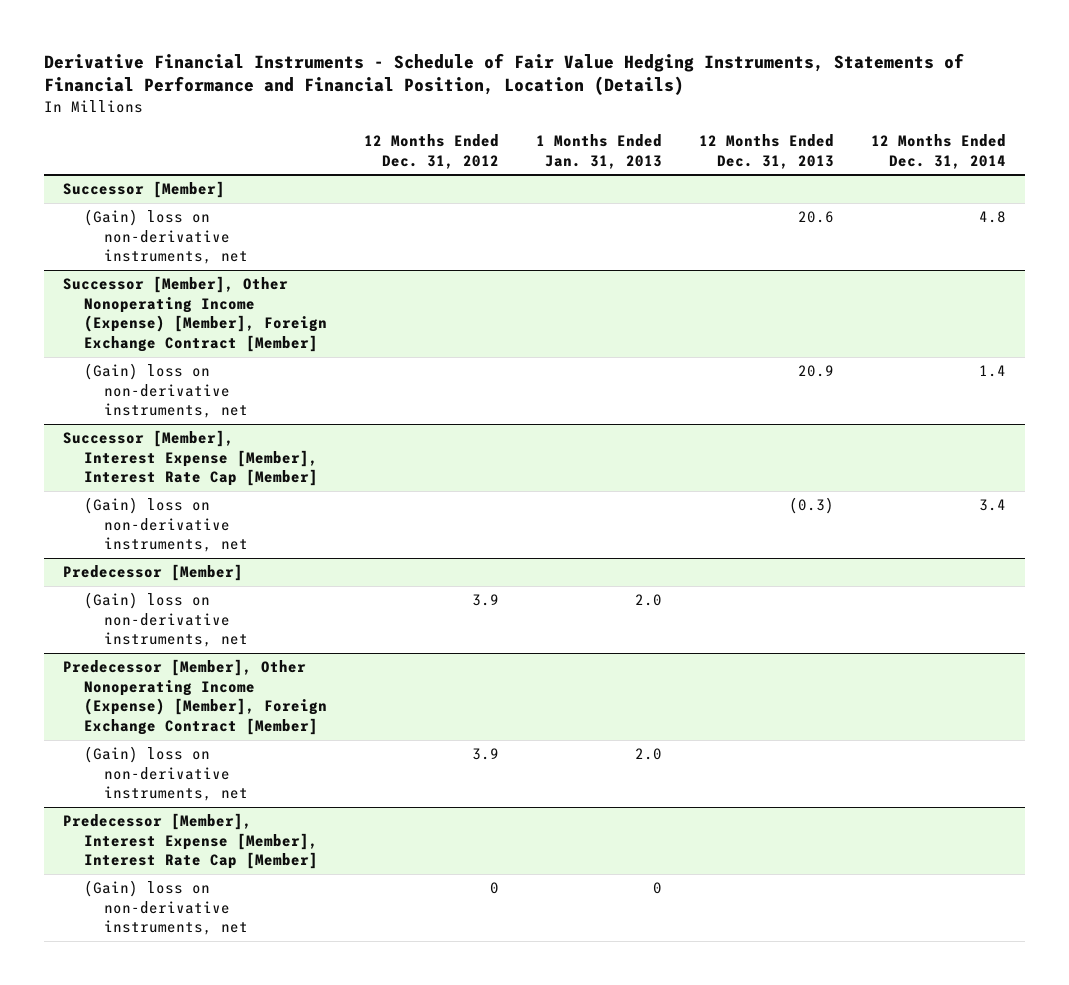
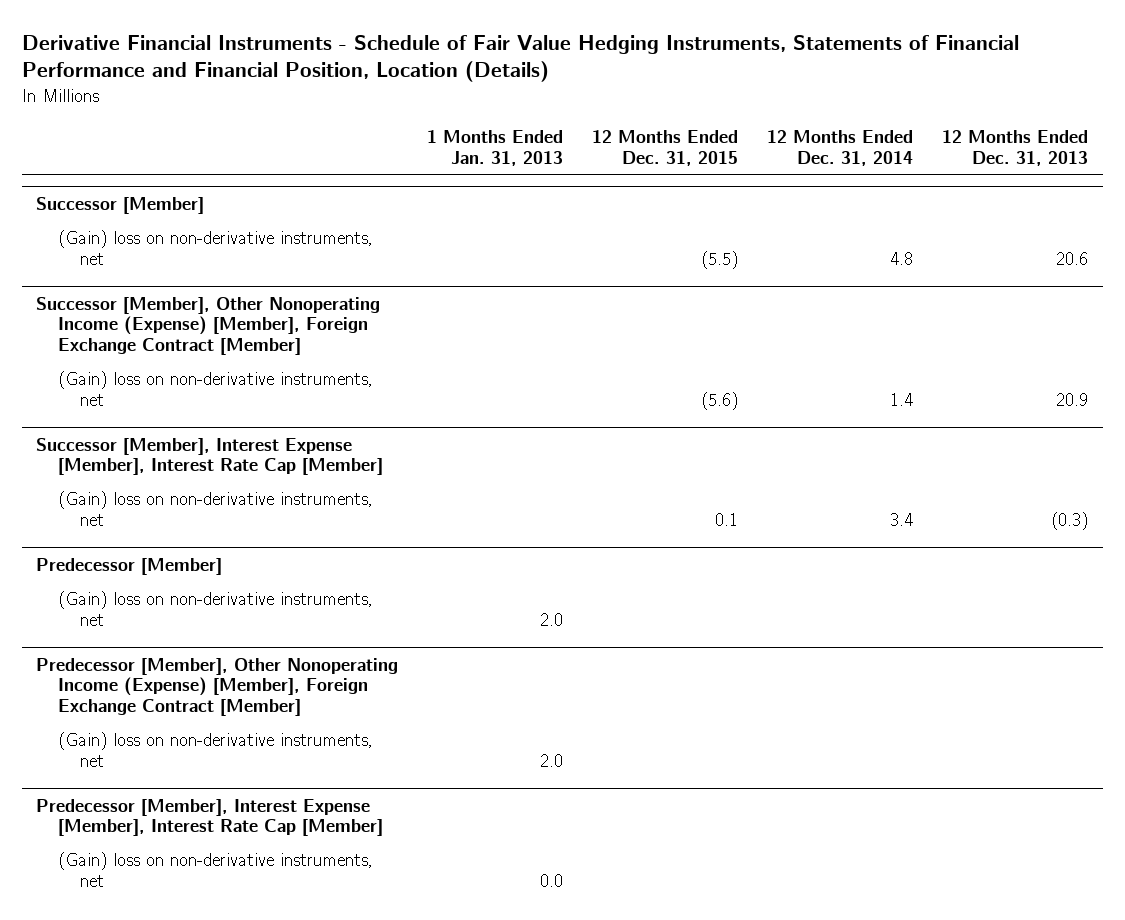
[363,133,499,169] 12 Months Ended Dec. 31, 2012 -> none
none -> [592,130,739,166] 12 Months Ended Dec. 31, 2015
[652,882,662,895] 0 -> [540,874,564,888] 0.0

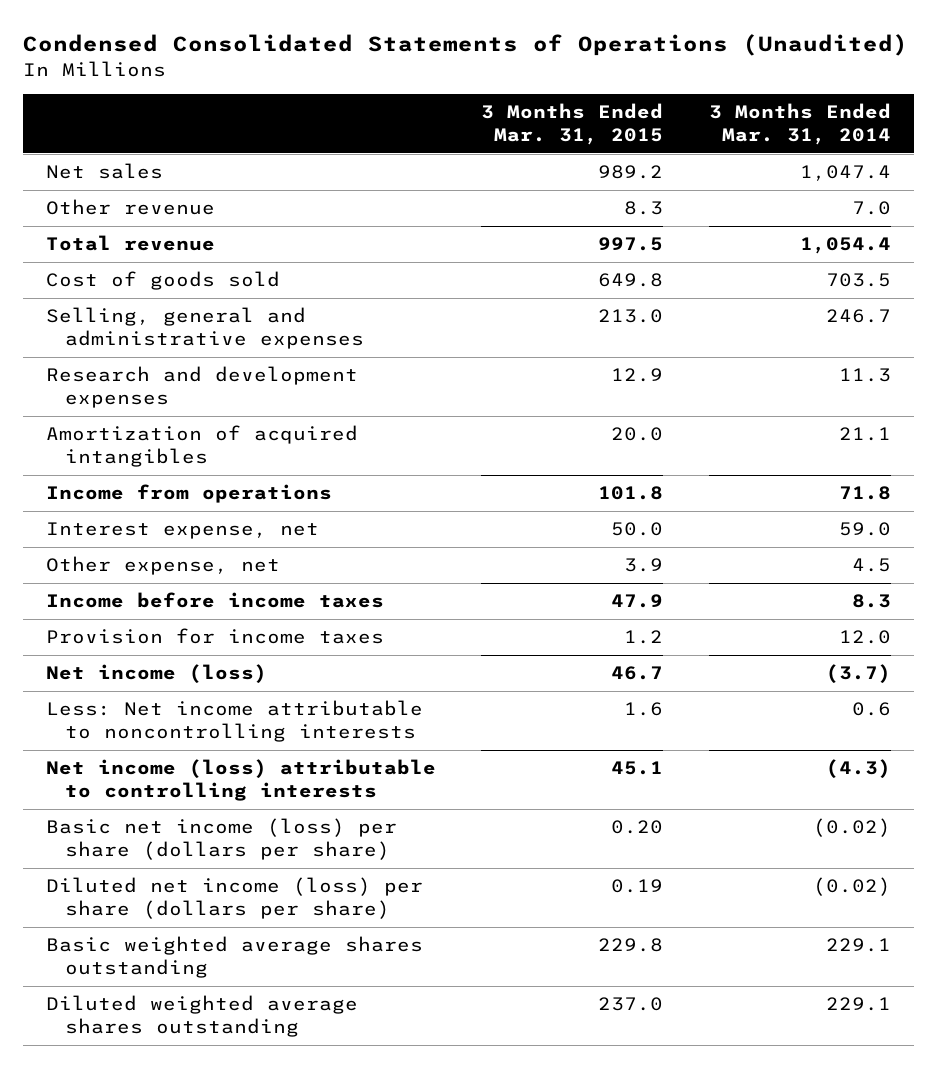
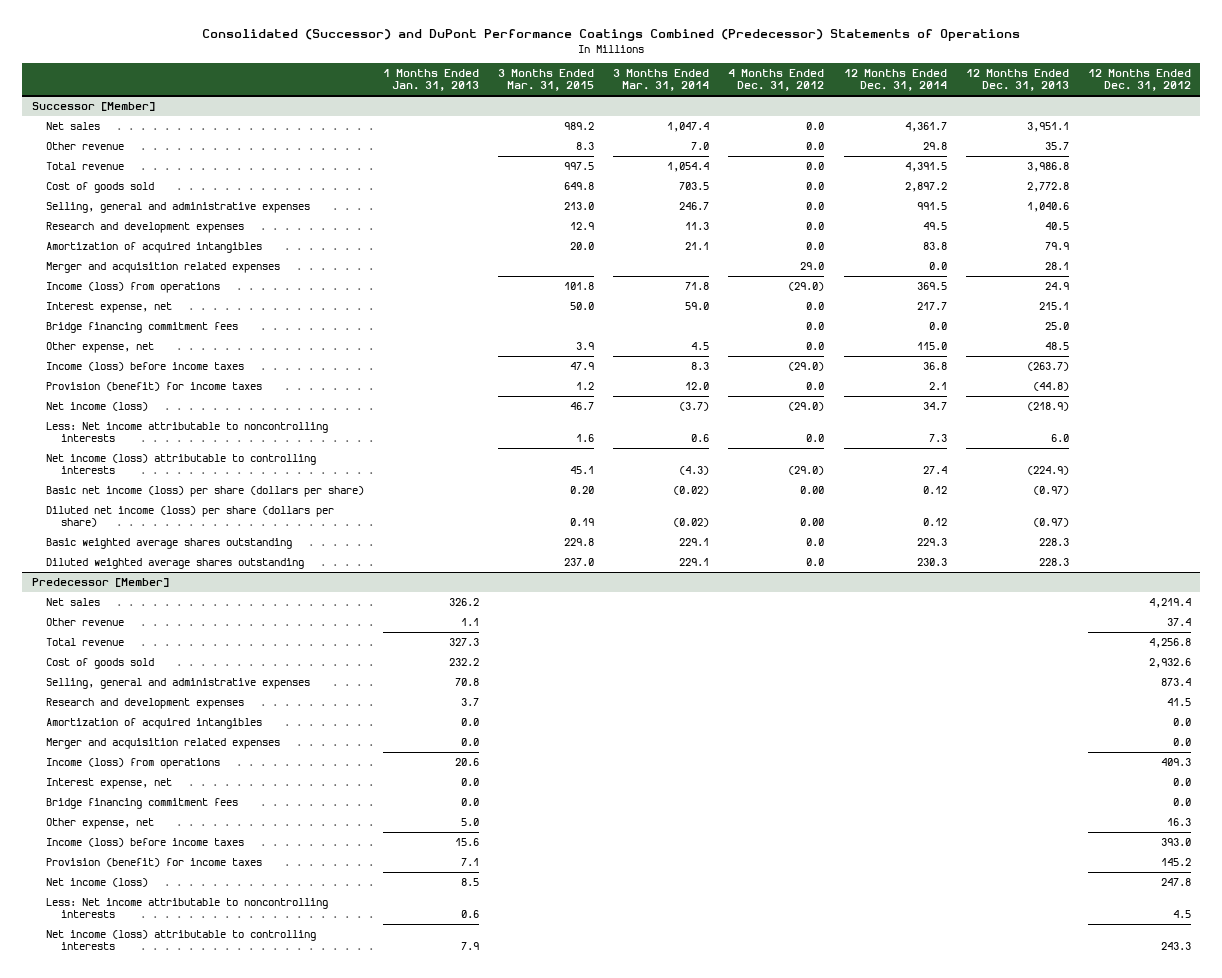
[23,34,909,57] Condensed Consolidated Statements of Operations (Unaudited) -> [202,29,1021,42] Consolidated (Successor) and DuPont Performance Coatings Combined (Predecessor) Statements of Operations
none -> [383,69,480,92] 1 Months Ended Jan. 31, 2013
none -> [728,69,825,92] 4 Months Ended Dec. 31, 2012
none -> [843,69,947,92] 12 Months Ended Dec. 31, 2014
none -> [965,69,1069,92] 12 Months Ended Dec. 31, 2013
none -> [1087,69,1191,92] 12 Months Ended Dec. 31, 2012
none -> [31,102,155,112] Successor [Member]
none -> [46,262,281,274] Merger and acquisition related expenses
[46,484,333,504] Income from operations -> [46,282,221,294] Income (loss) from operations
none -> [46,322,239,334] Bridge financing commitment fees
[46,592,385,609] Income before income taxes -> [46,362,245,372] Income (loss) before income taxes
[46,628,385,645] Provision for income taxes -> [46,382,263,392] Provision (benefit) for income taxes
none -> [31,578,169,588] Predecessor [Member]
none -> [46,598,101,607] Net sales
none -> [46,618,125,627] Other revenue
none -> [46,638,125,647] Total revenue
none -> [46,658,155,670] Cost of goods sold
none -> [46,678,311,690] Selling, general and administrative expenses
none -> [46,698,245,710] Research and development expenses
none -> [46,718,263,730] Amortization of acquired intangibles
none -> [46,738,281,750] Merger and acquisition related expenses
none -> [46,758,221,770] Income (loss) from operations
none -> [46,778,173,790] Interest expense, net
none -> [46,798,239,810] Bridge financing commitment fees
none -> [46,818,155,830] Other expense, net
none -> [46,838,245,848] Income (loss) before income taxes
none -> [46,858,263,868] Provision (benefit) for income taxes
none -> [46,878,149,888] Net income (loss)
none -> [46,898,329,919] Less: Net income attributable to noncontrolling interests
none -> [46,930,317,951] Net income (loss) attributable to controlling interests

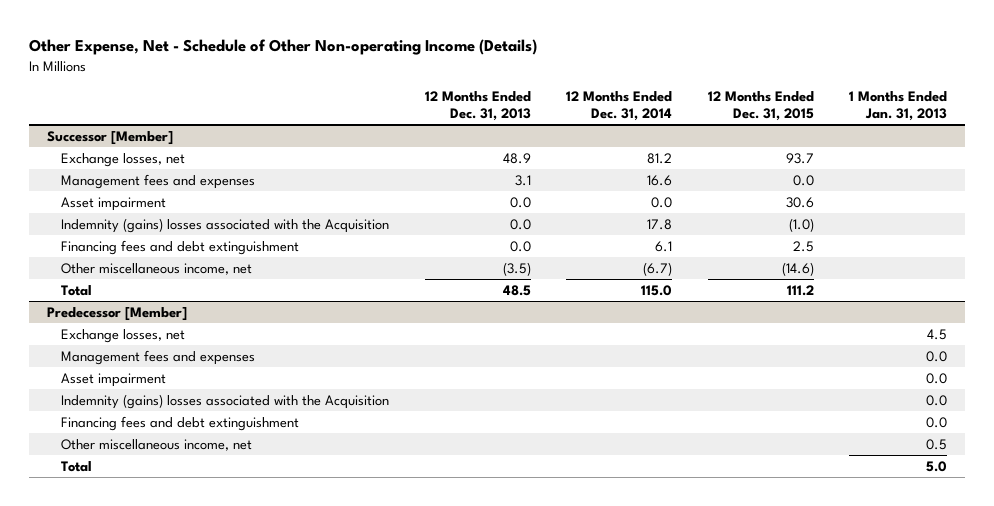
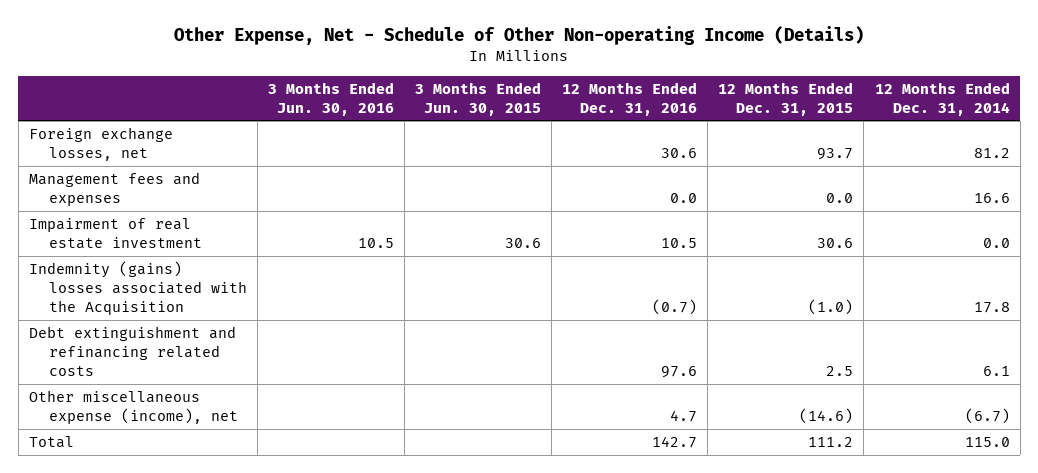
[424,91,531,122] 12 Months Ended Dec. 31, 2013 -> none
[849,91,948,122] 1 Months Ended Jan. 31, 2013 -> none
none -> [268,81,395,116] 3 Months Ended Jun. 30, 2016
none -> [415,81,542,116] 3 Months Ended Jun. 30, 2015
none -> [562,81,698,116] 12 Months Ended Dec. 31, 2016
[46,130,173,145] Successor [Member] -> none
[61,152,186,167] Exchange losses, net -> [28,127,173,162] Foreign exchange losses, net
[61,196,167,211] Asset impairment -> [28,218,203,250] Impairment of real estate investment
[61,239,300,255] Financing fees and debt extinguishment -> [28,326,236,376] Debt extinguishment and refinancing related costs
[61,262,253,275] Other miscellaneous income, net -> [28,390,239,425] Other miscellaneous expense (income), net
[46,306,187,321] Predecessor [Member] -> none
[61,328,186,343] Exchange losses, net -> none
[61,349,256,365] Management fees and expenses -> none
[61,372,167,387] Asset impairment -> none
[61,393,390,409] Indemnity (gains) losses associated with the Acquisition -> none
[61,415,300,431] Financing fees and debt extinguishment -> none
[61,438,253,451] Other miscellaneous income, net -> none
[61,460,93,472] Total -> none

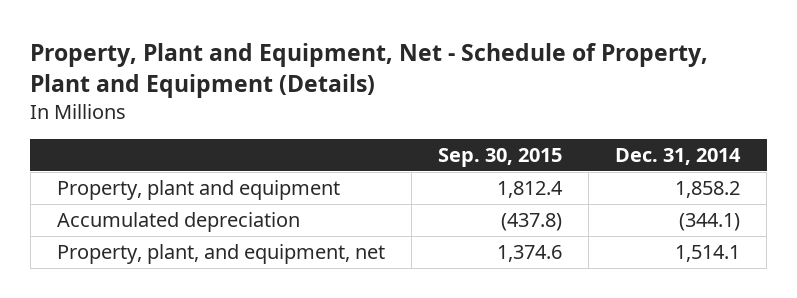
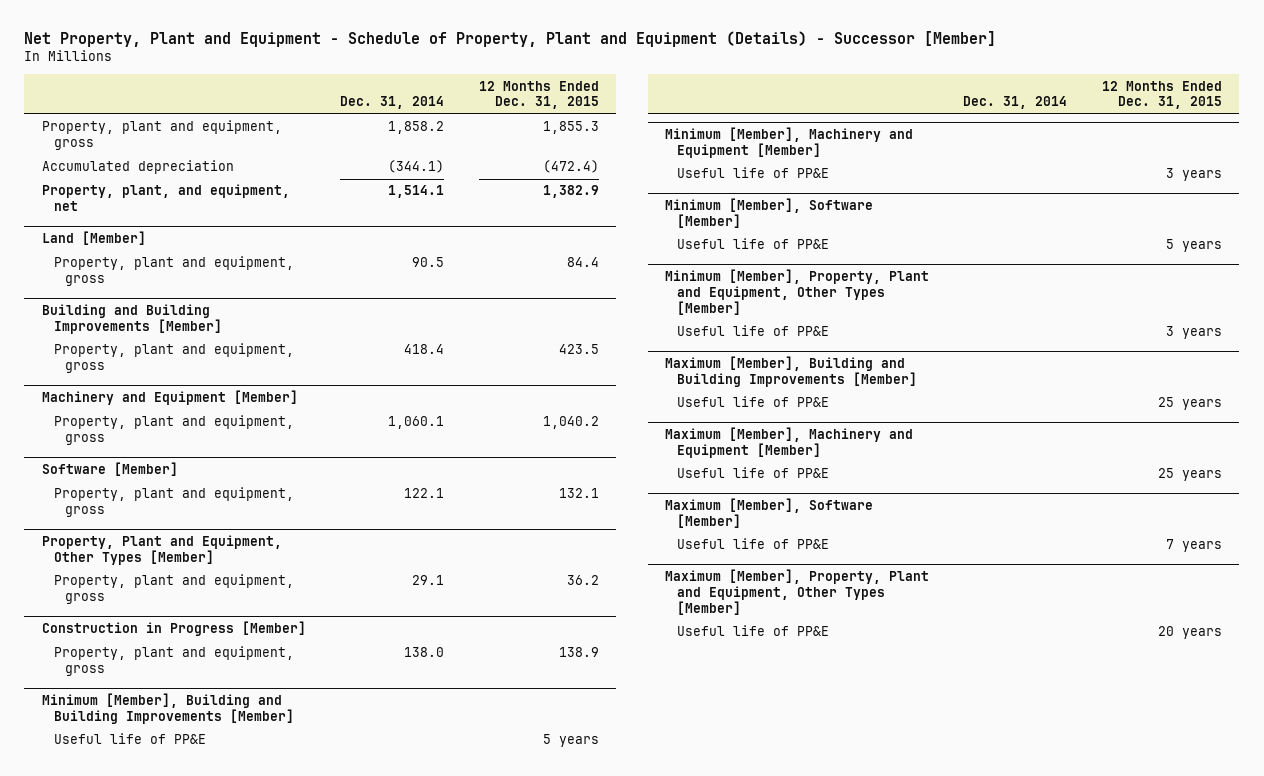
[30,43,709,99] Property, Plant and Equipment, Net - Schedule of Property, Plant and Equipment (Details) -> [24,31,997,48] Net Property, Plant and Equipment - Schedule of Property, Plant and Equipment (Details) - Successor [Member]
[438,147,563,167] Sep. 30, 2015 -> none
none -> [478,80,599,110] 12 Months Ended Dec. 31, 2015
[57,180,341,201] Property, plant and equipment -> [41,120,282,151] Property, plant and equipment, gross
none -> [41,231,146,246] Land [Member]
none -> [53,256,294,287] Property, plant and equipment, gross
none -> [41,304,222,335] Building and Building Improvements [Member]
none -> [53,343,294,374] Property, plant and equipment, gross
none -> [41,390,298,406] Machinery and Equipment [Member]
none -> [53,415,294,446] Property, plant and equipment, gross
none -> [41,462,178,477] Software [Member]
none -> [53,487,294,518] Property, plant and equipment, gross
none -> [41,535,282,566] Property, Plant and Equipment, Other Types [Member]
none -> [53,574,294,605] Property, plant and equipment, gross
none -> [41,621,306,637] Construction in Progress [Member]
none -> [53,646,294,677] Property, plant and equipment, gross
none -> [41,693,294,725] Minimum [Member], Building and Building Improvements [Member]
none -> [53,733,206,745] Useful life of PP&E
none -> [664,127,913,159] Minimum [Member], Machinery and Equipment [Member]
none -> [676,167,829,179] Useful life of PP&E
none -> [664,198,873,229] Minimum [Member], Software [Member]
none -> [676,238,829,250] Useful life of PP&E
none -> [664,269,929,316] Minimum [Member], Property, Plant and Equipment, Other Types [Member]
none -> [676,325,829,337] Useful life of PP&E
none -> [664,356,917,388] Maximum [Member], Building and Building Improvements [Member]
none -> [676,396,829,408] Useful life of PP&E
none -> [664,427,913,459] Maximum [Member], Machinery and Equipment [Member]
none -> [676,467,829,479] Useful life of PP&E
none -> [664,498,873,529] Maximum [Member], Software [Member]
none -> [676,538,829,550] Useful life of PP&E
none -> [664,569,929,616] Maximum [Member], Property, Plant and Equipment, Other Types [Member]
none -> [676,625,829,637] Useful life of PP&E

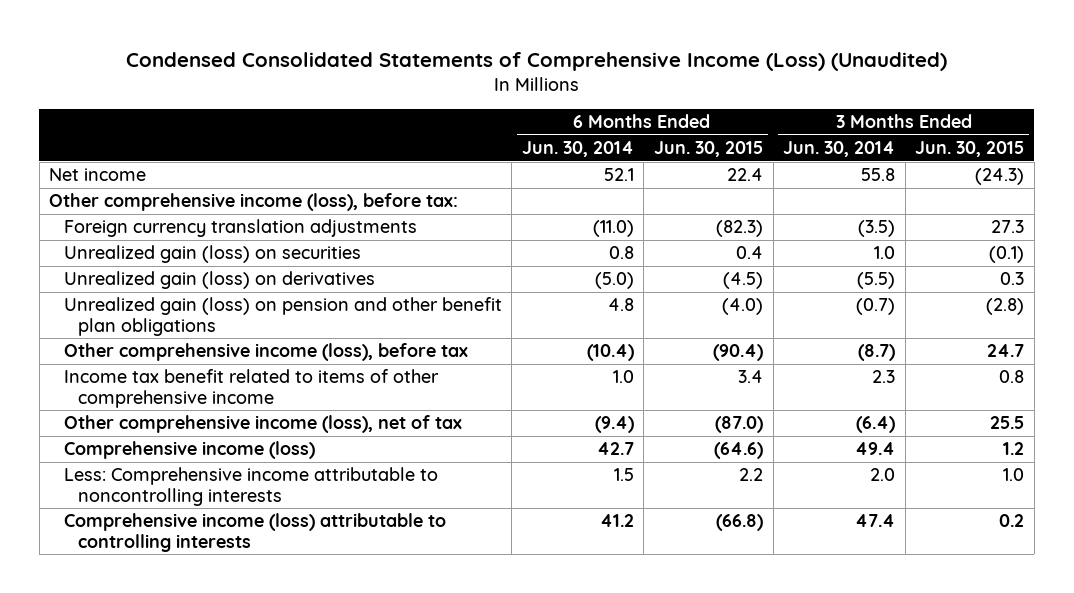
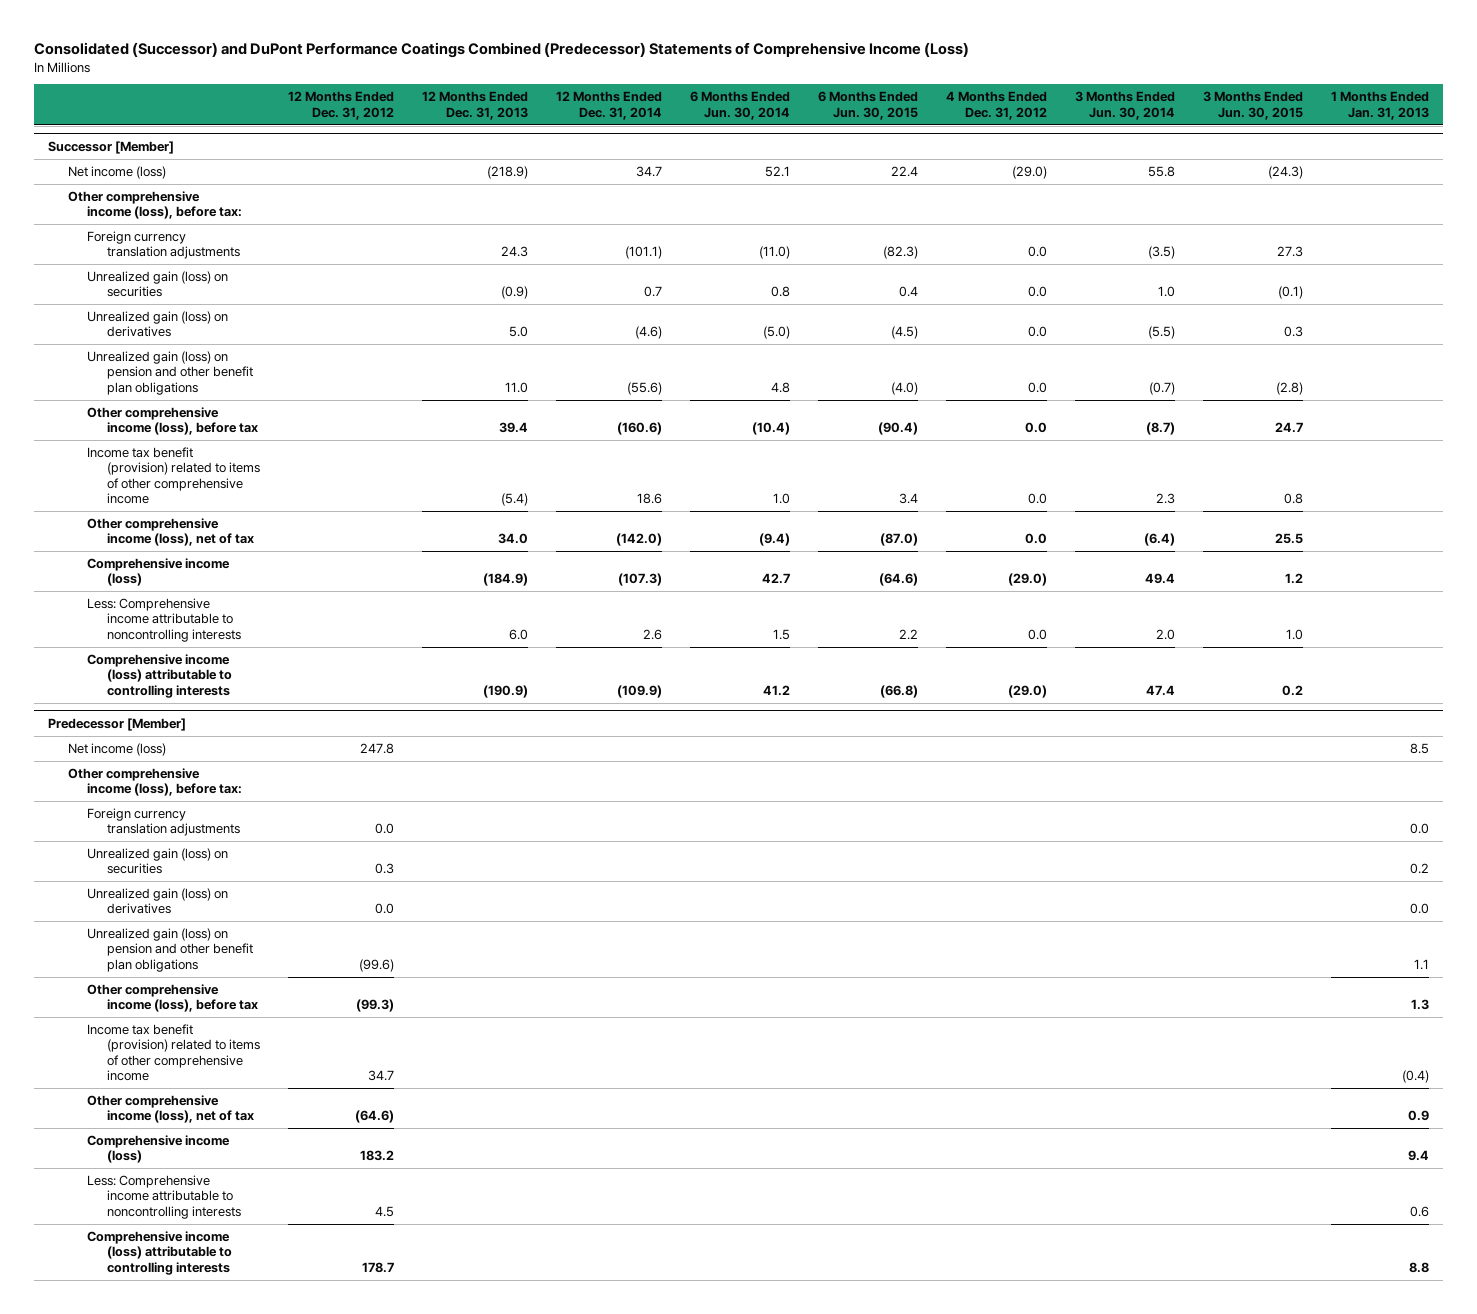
[125,52,947,72] Condensed Consolidated Statements of Comprehensive Income (Loss) (Unaudited) -> [33,42,969,59] Consolidated (Successor) and DuPont Performance Coatings Combined (Predecessor) Statements of Comprehensive Income (Loss)
none -> [287,91,394,120] 12 Months Ended Dec. 31, 2012
none -> [421,91,528,120] 12 Months Ended Dec. 31, 2013
none -> [555,91,662,120] 12 Months Ended Dec. 31, 2014
none -> [946,91,1048,120] 4 Months Ended Dec. 31, 2012
none -> [1331,91,1430,120] 1 Months Ended Jan. 31, 2013
none -> [48,140,175,154] Successor [Member]
[49,168,147,182] Net income -> [67,166,166,180] Net income (loss)
[63,369,439,408] Income tax benefit related to items of other comprehensive income -> [87,447,260,505] Income tax benefit (provision) related to items of other comprehensive income
none -> [48,717,187,731] Predecessor [Member]
none -> [67,743,166,757] Net income (loss)
none -> [67,768,243,797] Other comprehensive income (loss), before tax:
none -> [87,808,240,837] Foreign currency translation adjustments
none -> [87,848,229,875] Unrealized gain (loss) on securities
none -> [87,888,229,915] Unrealized gain (loss) on derivatives
none -> [87,928,253,972] Unrealized gain (loss) on pension and other benefit plan obligations
none -> [87,984,258,1013] Other comprehensive income (loss), before tax
none -> [87,1024,260,1082] Income tax benefit (provision) related to items of other comprehensive income
none -> [87,1095,254,1124] Other comprehensive income (loss), net of tax
none -> [87,1135,231,1164] Comprehensive income (loss)
none -> [87,1175,241,1219] Less: Comprehensive income attributable to noncontrolling interests
none -> [87,1231,232,1275] Comprehensive income (loss) attributable to controlling interests

